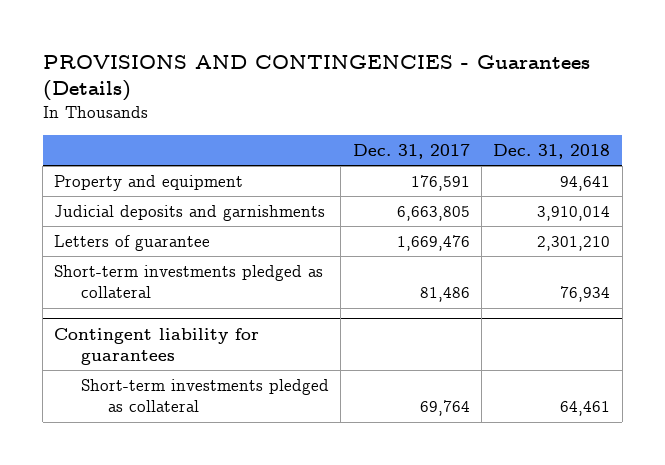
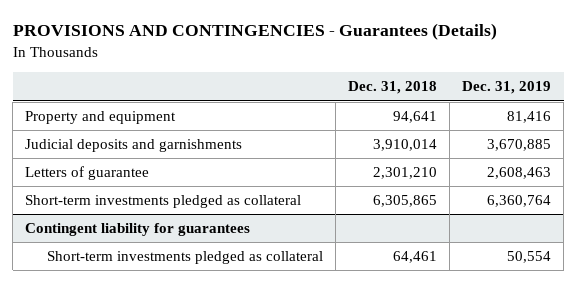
[352,143,470,159] Dec. 31, 2017 -> none
none -> [462,81,552,95] Dec. 31, 2019
[560,286,611,303] 76,934 -> [373,195,438,208] 6,305,865

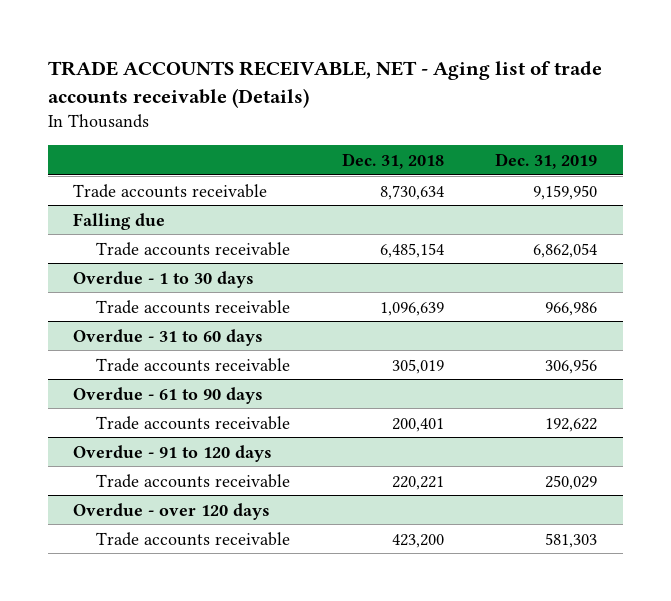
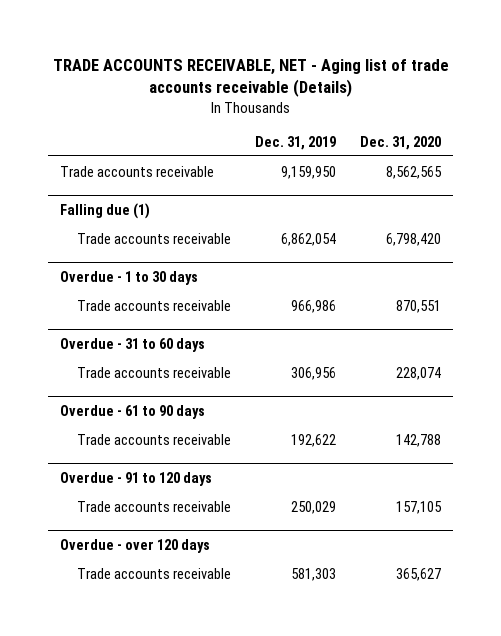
[341,152,444,169] Dec. 31, 2018 -> none
none -> [359,135,441,150] Dec. 31, 2020
[73,212,166,230] Falling due -> [60,202,151,219] Falling due (1)

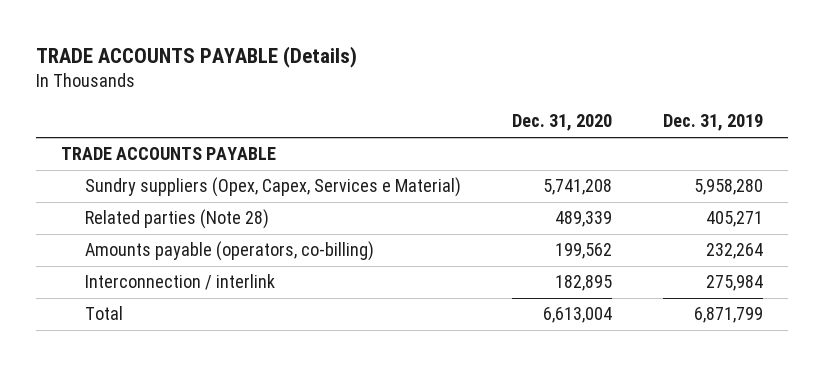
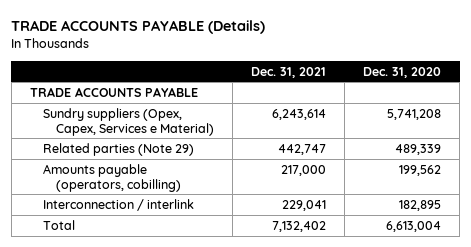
[662,114,763,132] Dec. 31, 2019 -> none
none -> [251,66,327,78] Dec. 31, 2021
[85,209,270,230] Related parties (Note 28) -> [42,142,194,156] Related parties (Note 29)
[85,241,375,262] Amounts payable (operators, co-billing) -> [42,163,181,192] Amounts payable (operators, cobilling)

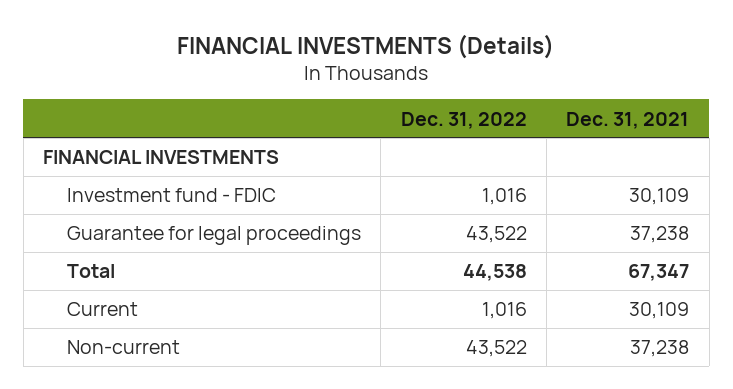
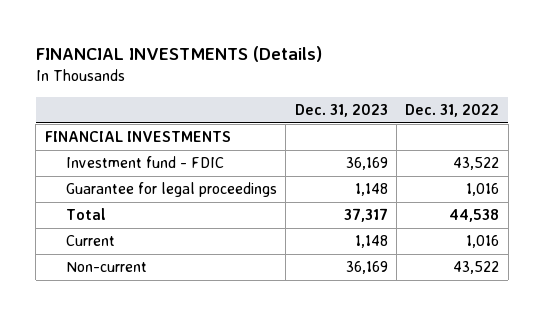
[566,111,690,129] Dec. 31, 2021 -> none
none -> [294,103,388,117] Dec. 31, 2023
[481,188,527,206] 1,016 -> [453,157,500,171] 43,522
[465,226,527,244] 43,522 -> [466,183,500,197] 1,016

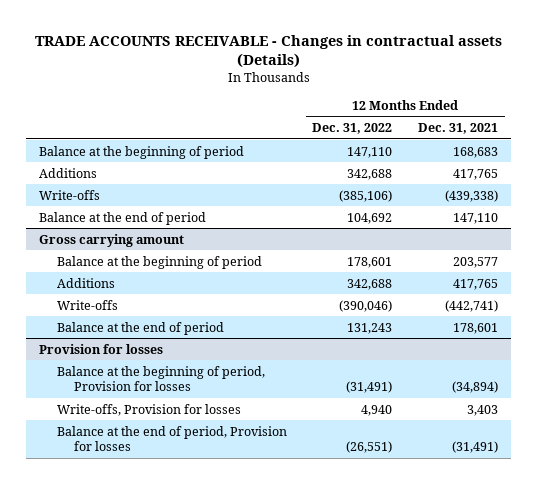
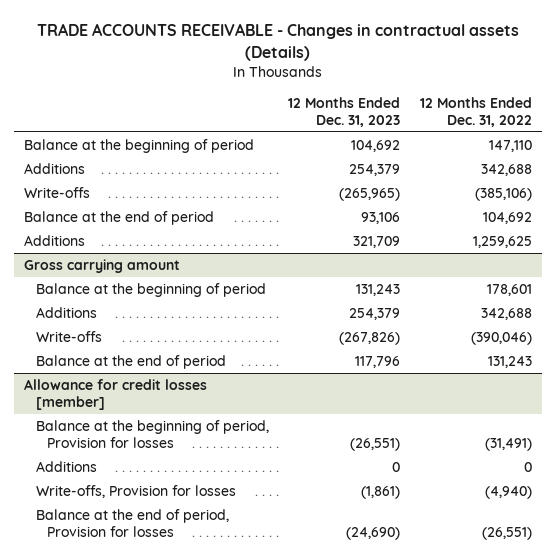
[418,123,499,135] Dec. 31, 2021 -> none
none -> [288,96,401,127] 12 Months Ended Dec. 31, 2023
none -> [23,235,85,247] Additions
[39,343,164,354] Provision for losses -> [23,379,207,411] Allowance for credit losses [member]
none -> [35,461,97,473] Additions
[361,404,393,416] 4,940 -> [485,486,533,500] (4,940)

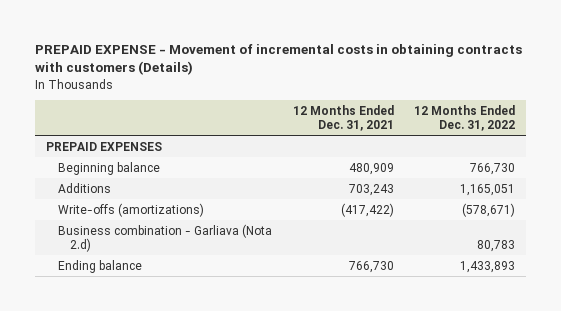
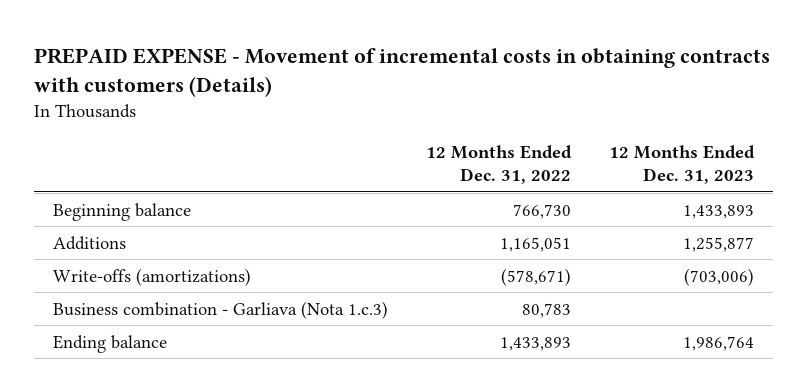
[292,104,394,132] 12 Months Ended Dec. 31, 2021 -> none
none -> [609,144,756,185] 12 Months Ended Dec. 31, 2023
[45,141,162,151] PREPAID EXPENSES -> none
[58,223,273,252] Business combination - Garliava (Nota 2.d) -> [53,300,389,319] Business combination - Garliava (Nota 1.c.3)

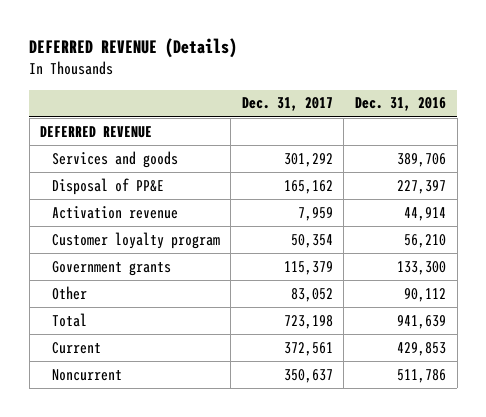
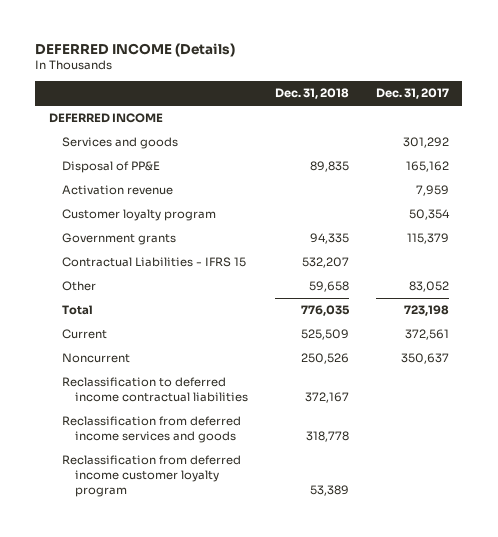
[29,38,238,59] DEFERRED REVENUE (Details) -> [35,42,236,57] DEFERRED INCOME (Details)
[355,97,447,112] Dec. 31, 2016 -> none
none -> [274,88,349,100] Dec. 31, 2018
[40,125,153,138] DEFERRED REVENUE -> [48,113,163,124] DEFERRED INCOME
none -> [61,257,246,268] Contractual Liabilities - IFRS 15
none -> [61,377,248,403] Reclassification to deferred income contractual liabilities
none -> [61,416,241,444] Reclassification from deferred income services and goods
none -> [61,455,241,498] Reclassification from deferred income customer loyalty program

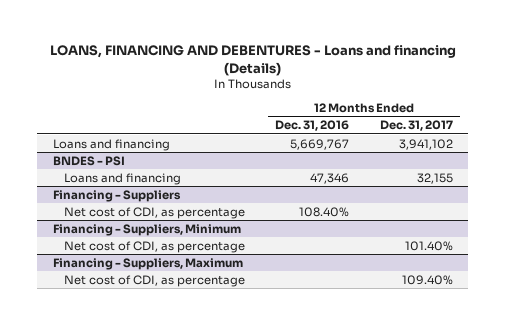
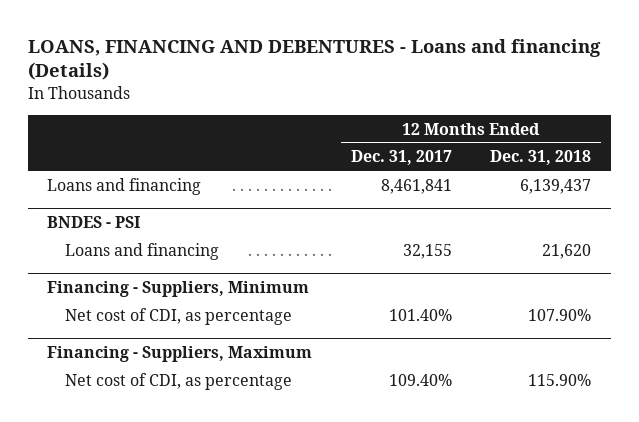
[275,120,350,132] Dec. 31, 2016 -> none
none -> [490,150,592,166] Dec. 31, 2018
[398,138,453,150] 3,941,102 -> [380,178,452,194] 8,461,841
[52,189,181,202] Financing - Suppliers -> none
[63,206,245,219] Net cost of CDI, as percentage -> none

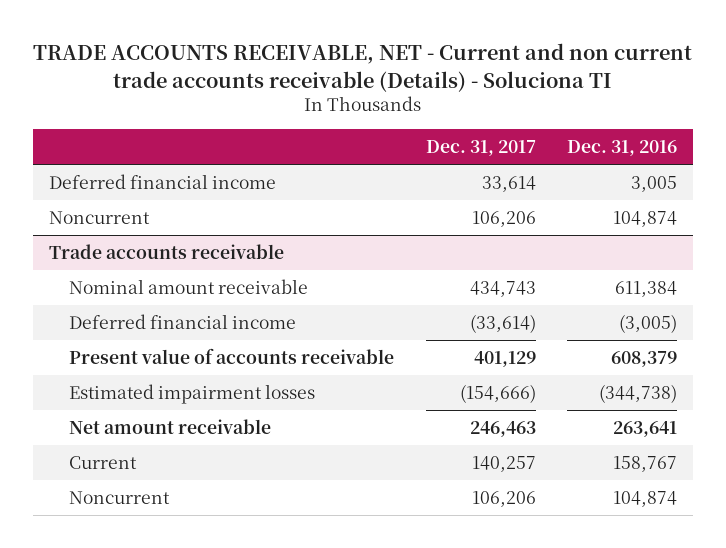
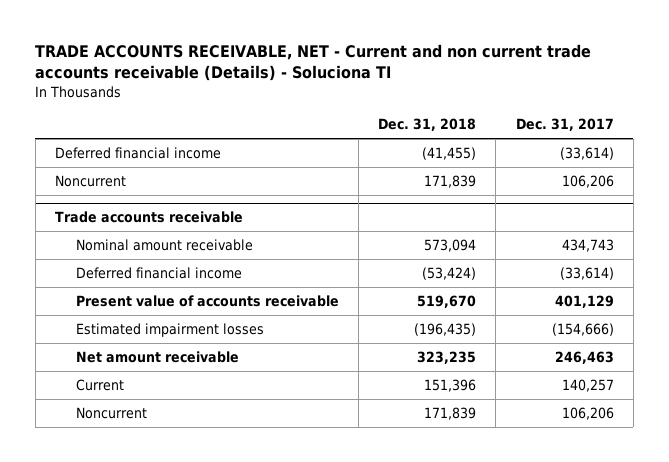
[567,140,678,157] Dec. 31, 2016 -> none
none -> [378,118,477,132] Dec. 31, 2018
[481,176,536,193] 33,614 -> [559,146,614,160] (33,614)

